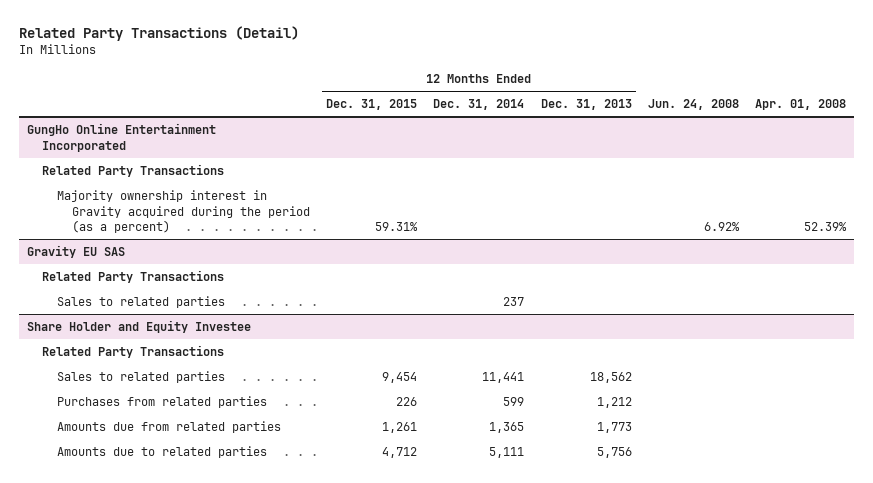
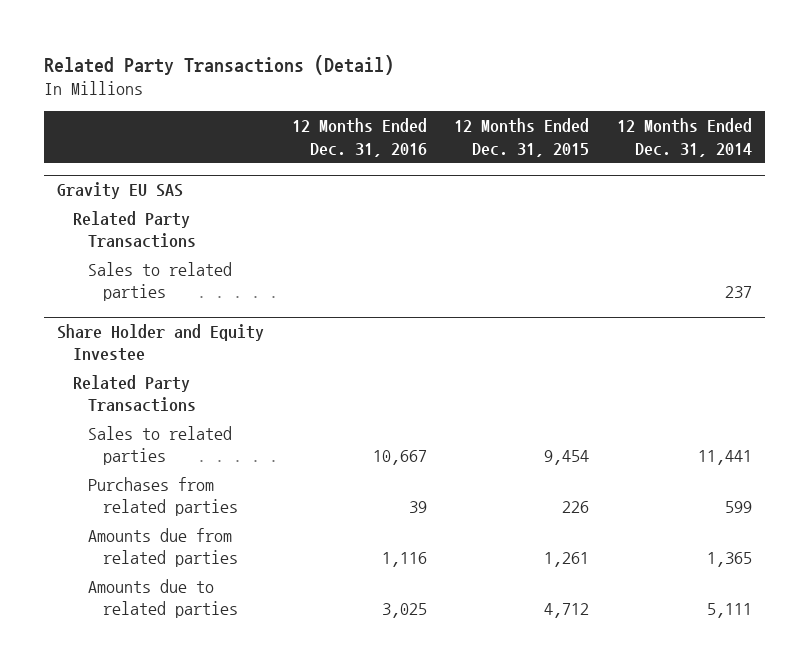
[540,99,632,111] Dec. 31, 2013 -> none
[647,99,739,111] Jun. 24, 2008 -> none
[755,99,847,111] Apr. 01, 2008 -> none
none -> [291,118,427,157] 12 Months Ended Dec. 31, 2016
[26,123,216,152] GungHo Online Entertainment Incorporated -> none
[41,164,224,178] Related Party Transactions -> none
[56,190,310,234] Majority ownership interest in Gravity acquired during the period (as a percent) -> none

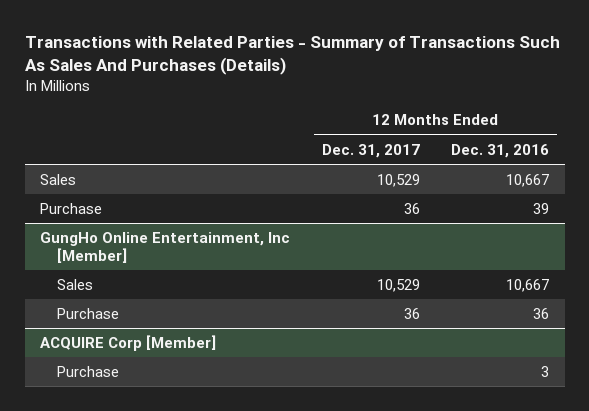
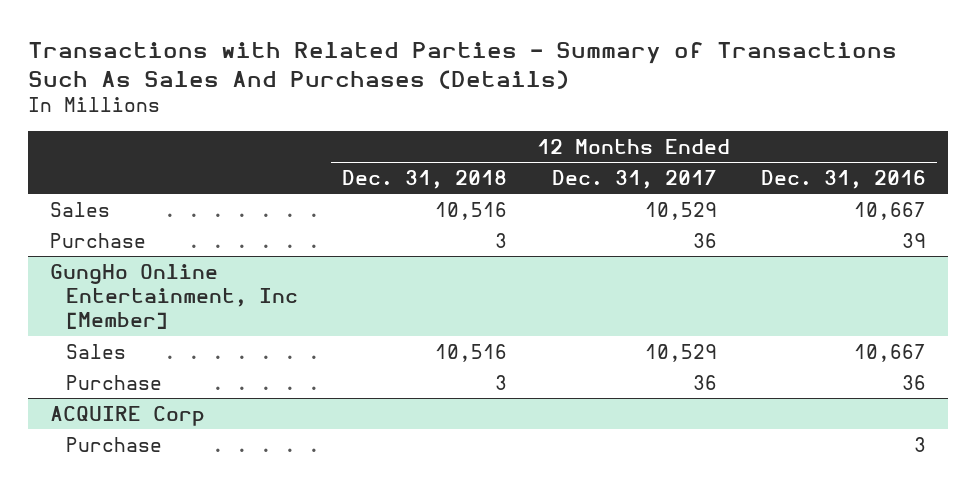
none -> [342,170,508,190] Dec. 31, 2018
[40,334,217,351] ACQUIRE Corp [Member] -> [50,405,206,426] ACQUIRE Corp

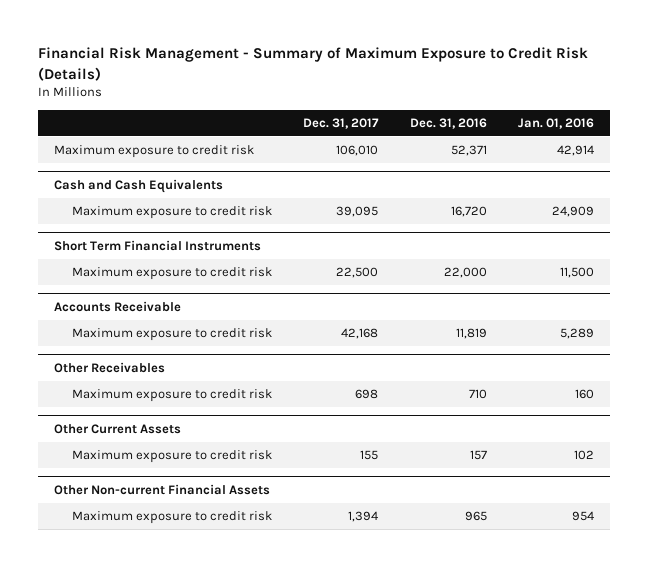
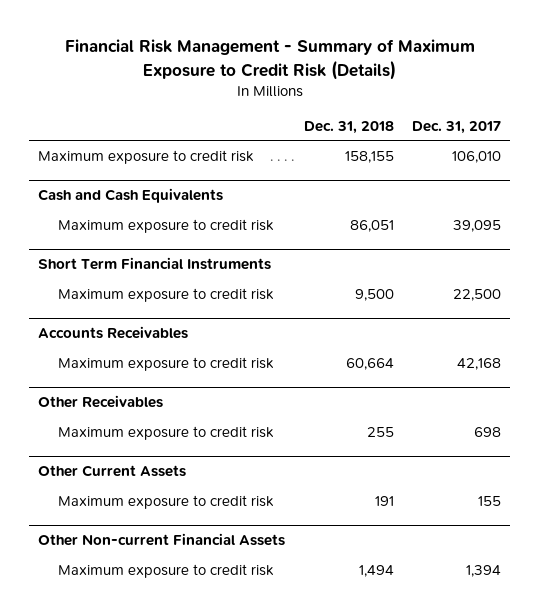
[409,117,487,129] Dec. 31, 2016 -> none
[518,117,595,129] Jan. 01, 2016 -> none
none -> [303,120,394,134] Dec. 31, 2018
[53,300,181,312] Accounts Receivable -> [38,326,189,340] Accounts Receivables

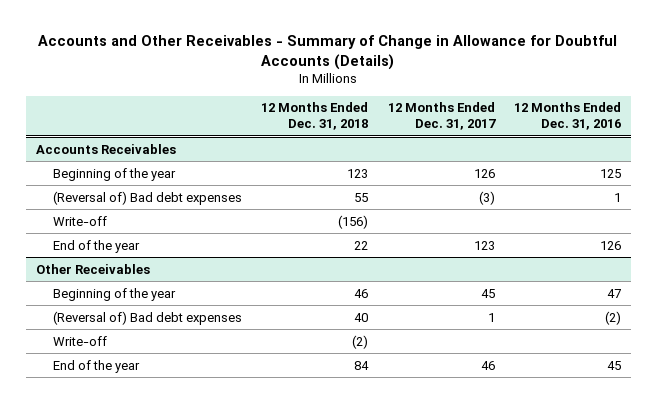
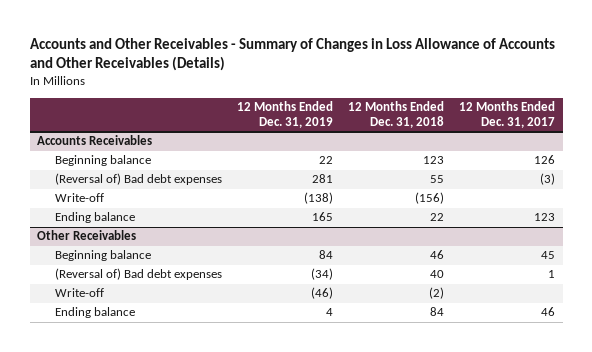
[38,34,618,70] Accounts and Other Receivables - Summary of Change in Allowance for Doubtful Accounts (Details) -> [29,37,555,72] Accounts and Other Receivables - Summary of Changes in Loss Allowance of Accounts and Other Receivables (Details)
[514,102,622,131] 12 Months Ended Dec. 31, 2016 -> none
none -> [237,101,334,129] 12 Months Ended Dec. 31, 2019
[52,167,176,181] Beginning of the year -> [55,155,152,167] Beginning balance
[52,239,140,253] End of the year -> [55,212,136,224] Ending balance
[52,287,176,301] Beginning of the year -> [55,250,152,262] Beginning balance
[52,359,140,373] End of the year -> [55,307,136,319] Ending balance

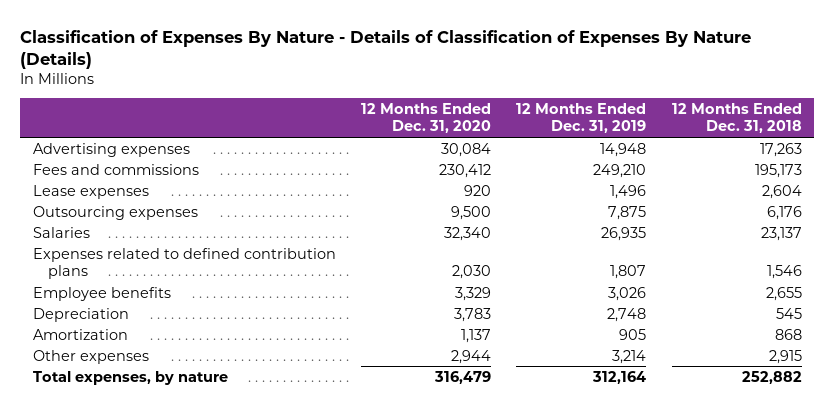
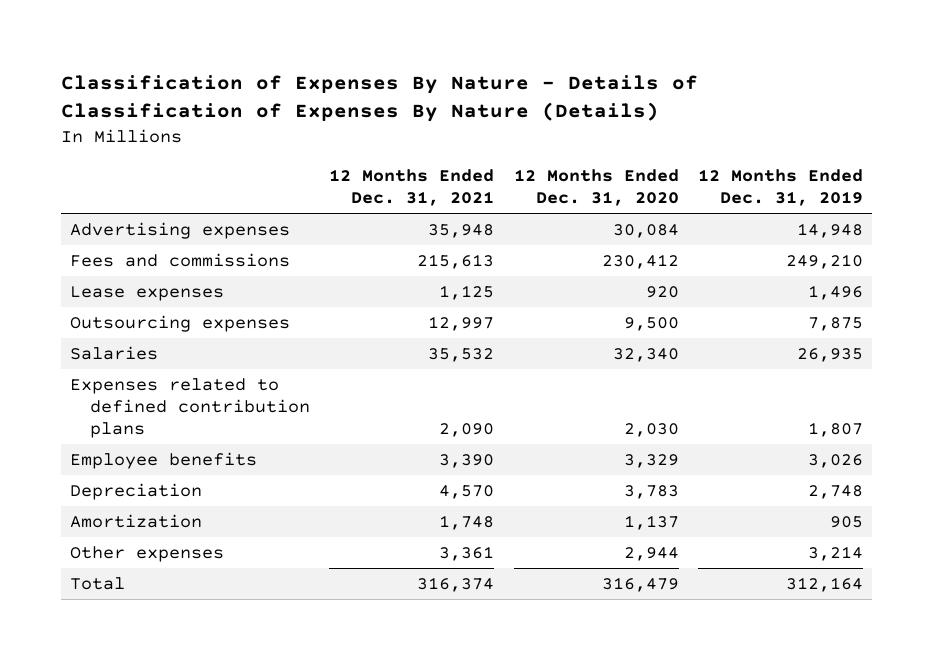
[671,102,802,134] 12 Months Ended Dec. 31, 2018 -> none
none -> [329,169,495,207] 12 Months Ended Dec. 31, 2021
[33,370,229,385] Total expenses, by nature -> [70,576,126,590] Total

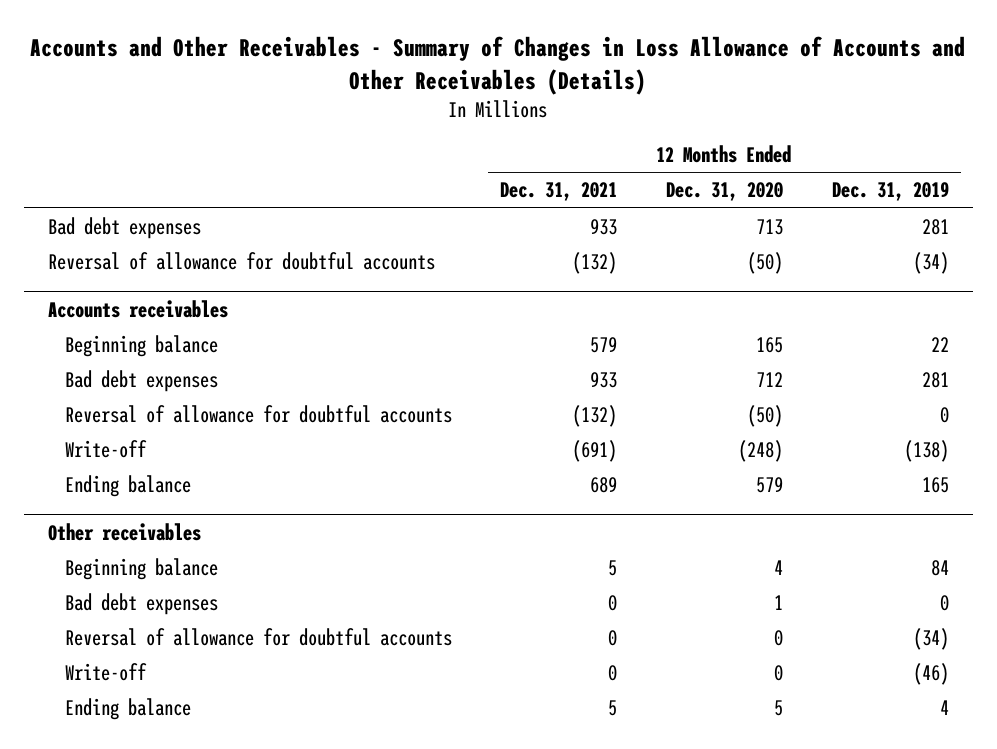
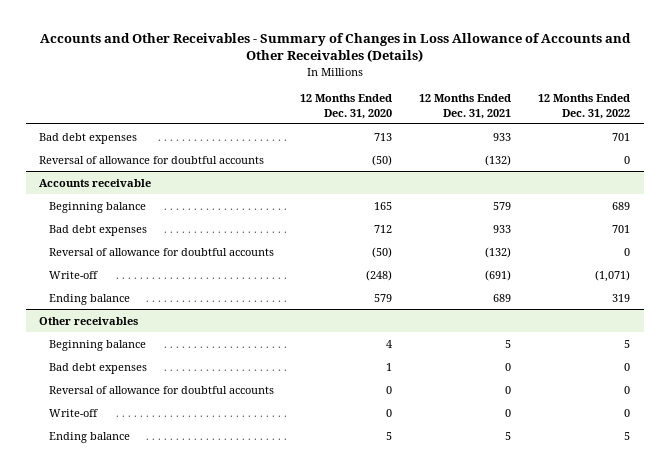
[831,182,949,202] Dec. 31, 2019 -> none
none -> [538,94,631,119] 12 Months Ended Dec. 31, 2022
[48,299,229,318] Accounts receivables -> [39,178,152,187] Accounts receivable

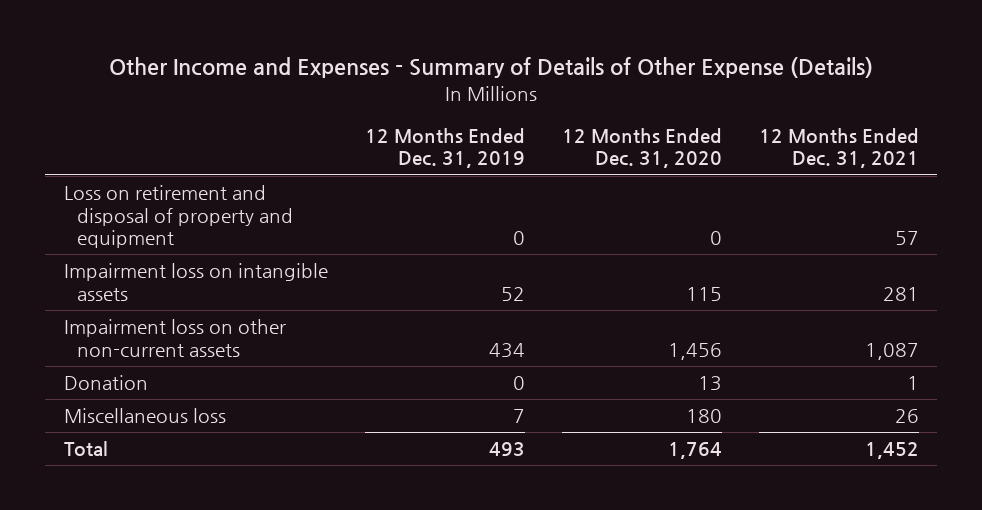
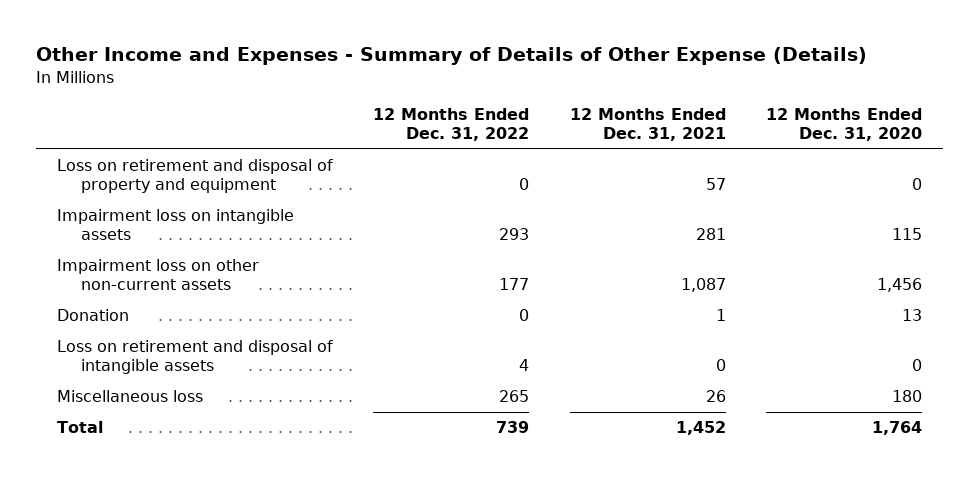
[364,127,525,169] 12 Months Ended Dec. 31, 2019 -> none
none -> [373,107,530,142] 12 Months Ended Dec. 31, 2022
none -> [56,340,333,375] Loss on retirement and disposal of intangible assets

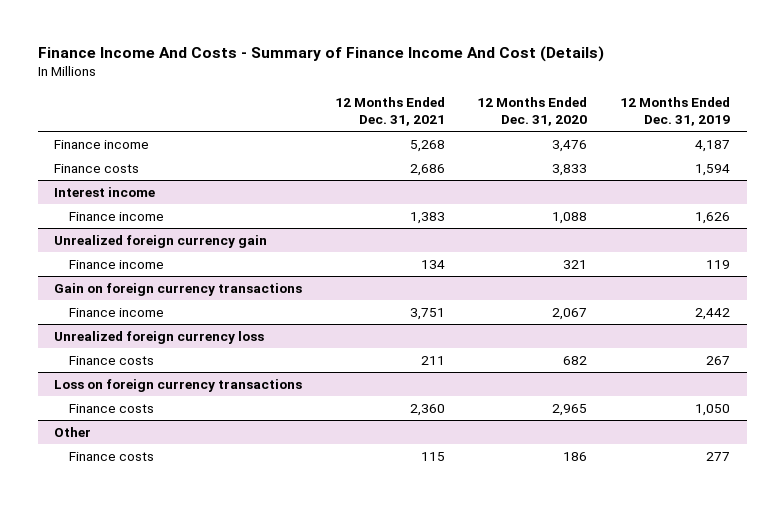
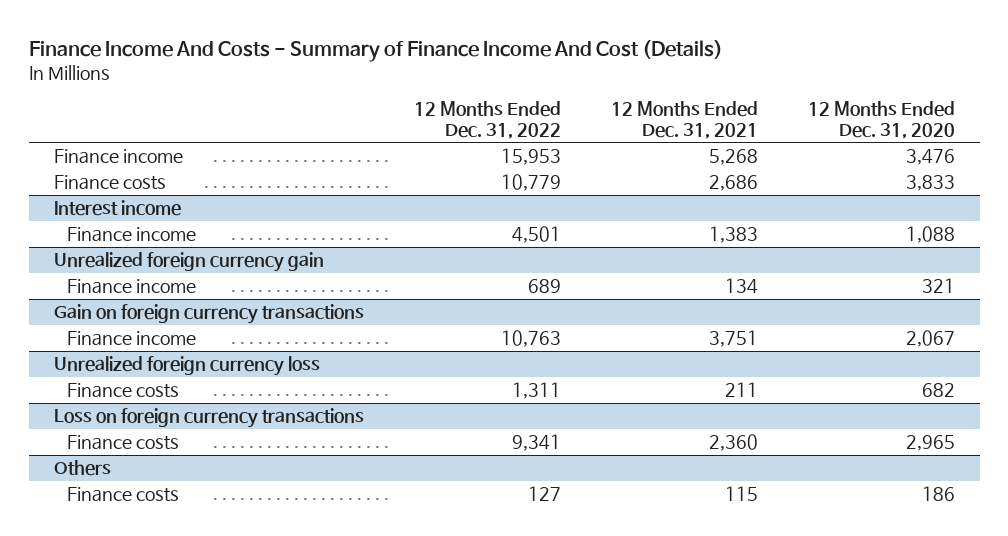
[620,96,731,126] 12 Months Ended Dec. 31, 2019 -> none
none -> [413,101,561,139] 12 Months Ended Dec. 31, 2022
[54,426,92,437] Other -> [53,460,111,477] Others

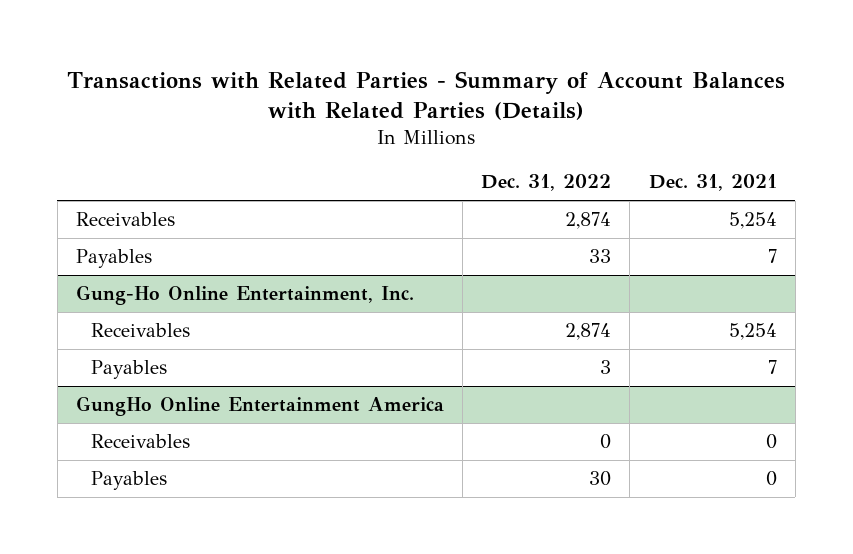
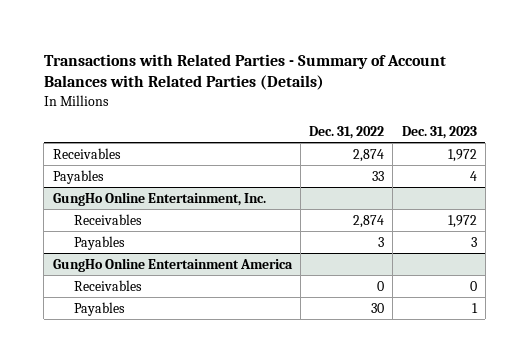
[648,174,777,192] Dec. 31, 2021 -> none
none -> [401,126,477,140] Dec. 31, 2023
[76,285,415,306] Gung-Ho Online Entertainment, Inc. -> [52,191,266,206] GungHo Online Entertainment, Inc.

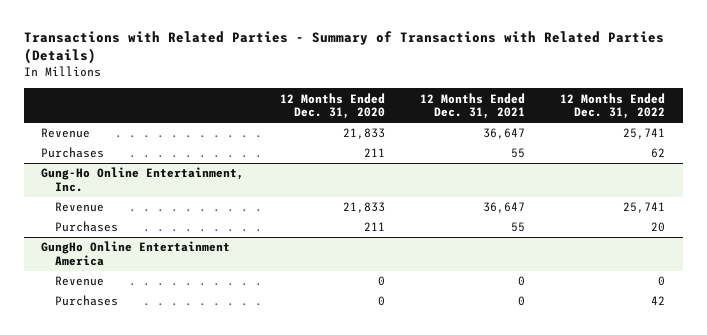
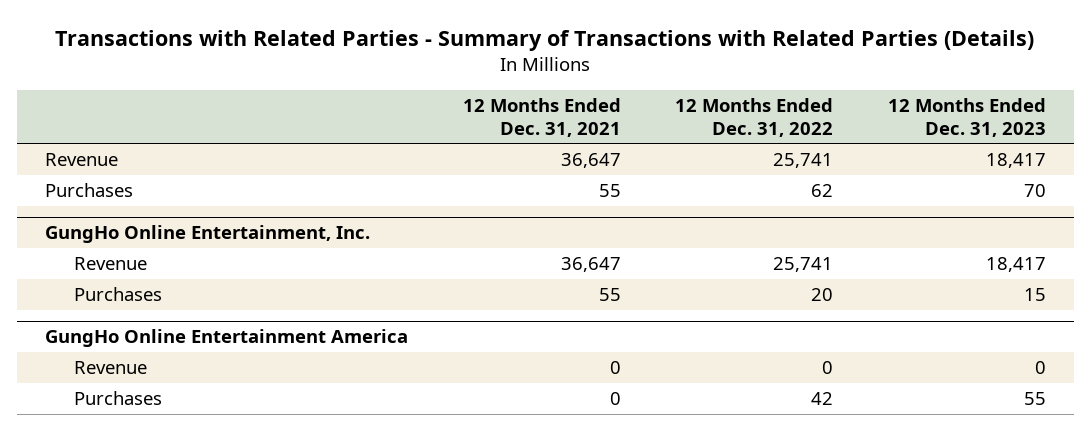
[279,92,385,120] 12 Months Ended Dec. 31, 2020 -> none
none -> [888,98,1047,137] 12 Months Ended Dec. 31, 2023
[41,167,245,193] Gung-Ho Online Entertainment, Inc. -> [44,225,370,244] GungHo Online Entertainment, Inc.

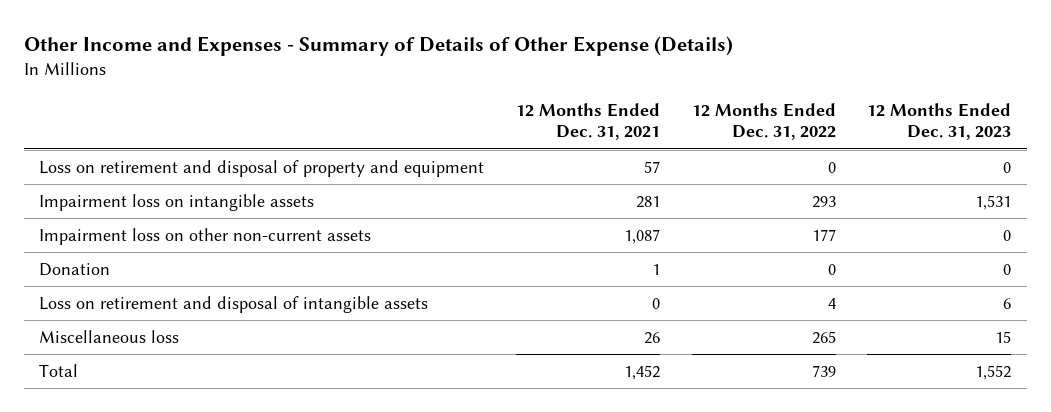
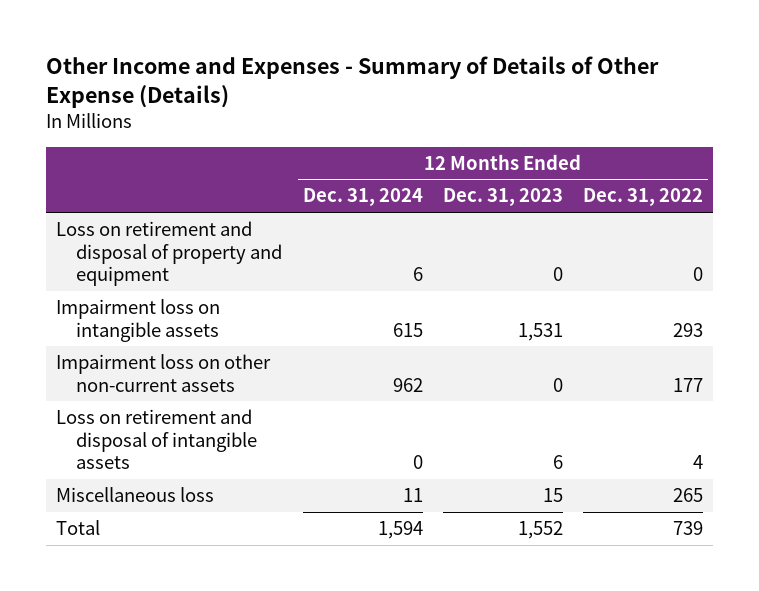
[516,103,661,141] 12 Months Ended Dec. 31, 2021 -> none
none -> [302,188,423,207] Dec. 31, 2024
[39,262,111,276] Donation -> none

